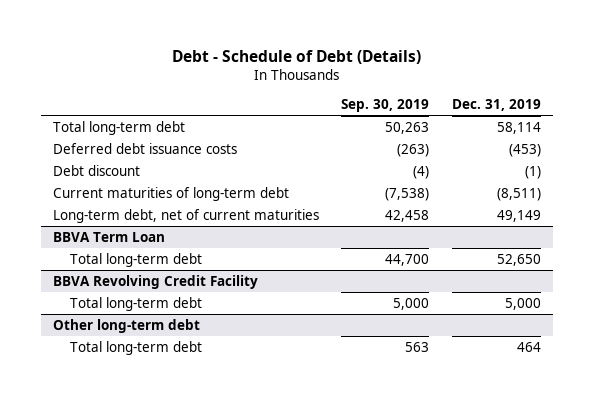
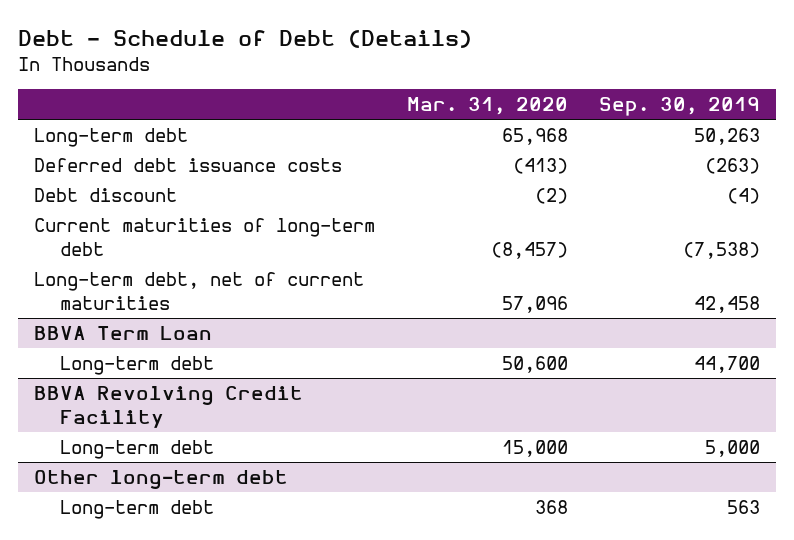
[452,99,542,112] Dec. 31, 2019 -> none
none -> [406,97,568,116] Mar. 31, 2020
[52,120,185,135] Total long-term debt -> [33,128,188,148] Long-term debt
[70,252,203,267] Total long-term debt -> [60,356,215,376] Long-term debt
[70,296,203,311] Total long-term debt -> [60,440,215,460] Long-term debt
[70,340,203,355] Total long-term debt -> [60,500,215,520] Long-term debt

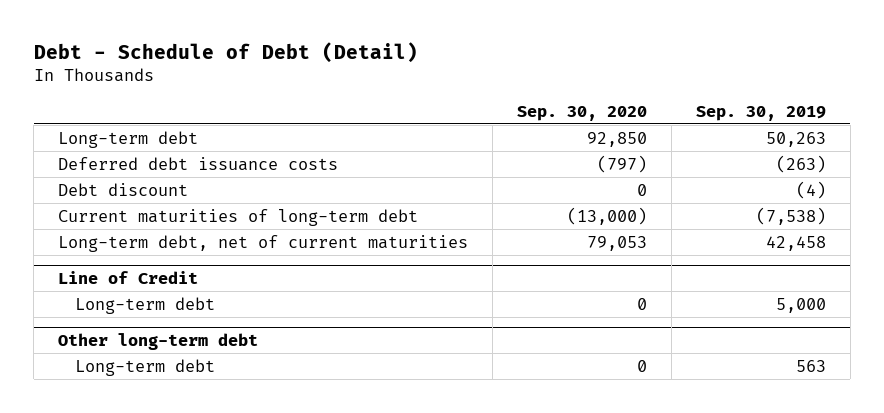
[17,30,472,49] Debt - Schedule of Debt (Details) -> [33,42,418,64] Debt - Schedule of Debt (Detail)
[406,97,568,116] Mar. 31, 2020 -> none
none -> [517,105,648,121] Sep. 30, 2020
[33,326,212,341] BBVA Term Loan -> none
[60,356,215,376] Long-term debt -> none
[33,386,303,428] BBVA Revolving Credit Facility -> [58,271,199,285] Line of Credit

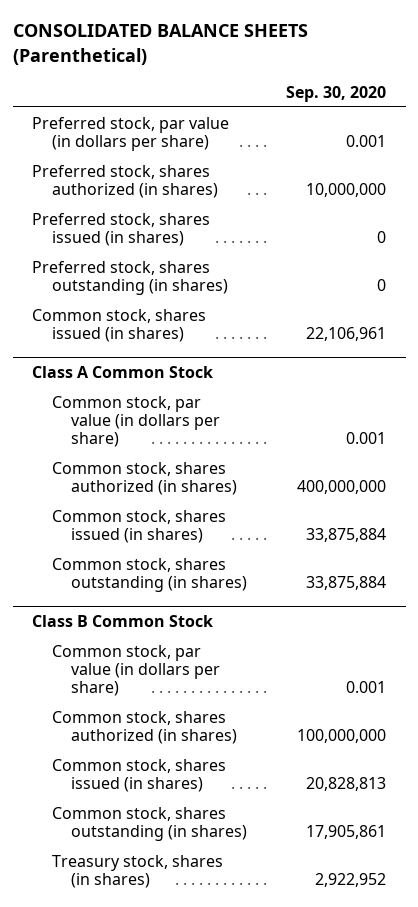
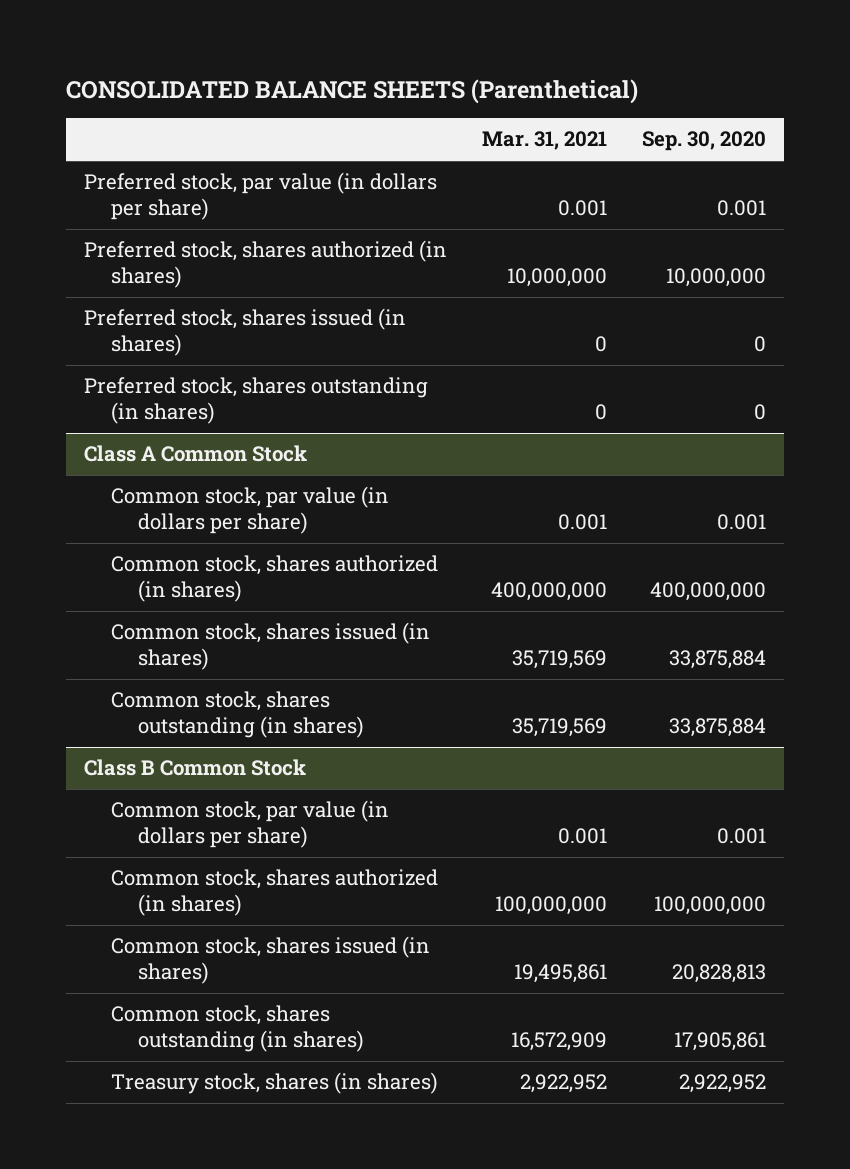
none -> [481,131,607,151] Mar. 31, 2021
[32,308,207,342] Common stock, shares issued (in shares) -> none

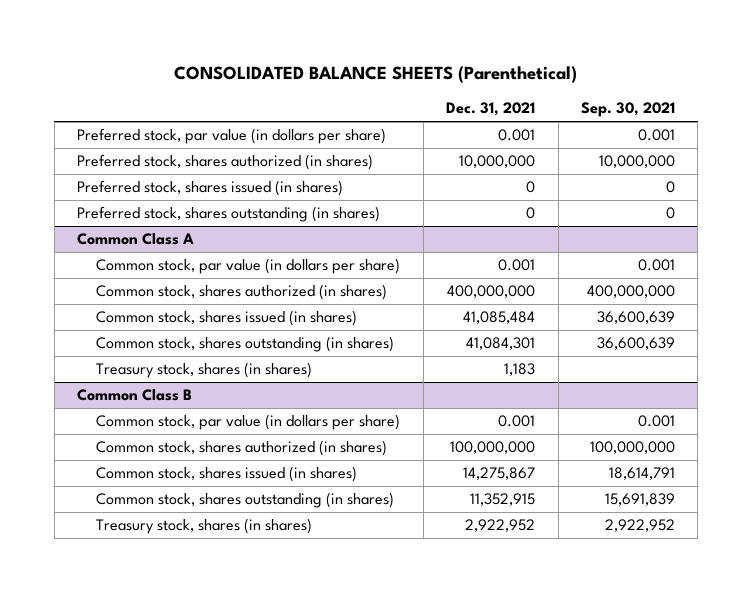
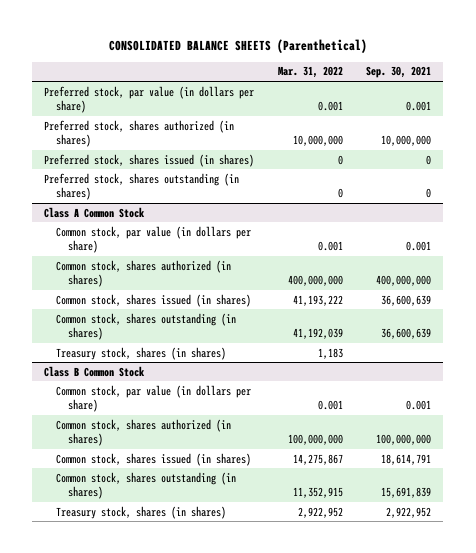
[446,102,536,117] Dec. 31, 2021 -> none
none -> [277,66,343,79] Mar. 31, 2022
[77,233,195,246] Common Class A -> [44,206,146,218] Class A Common Stock
[77,389,193,402] Common Class B -> [44,365,146,377] Class B Common Stock

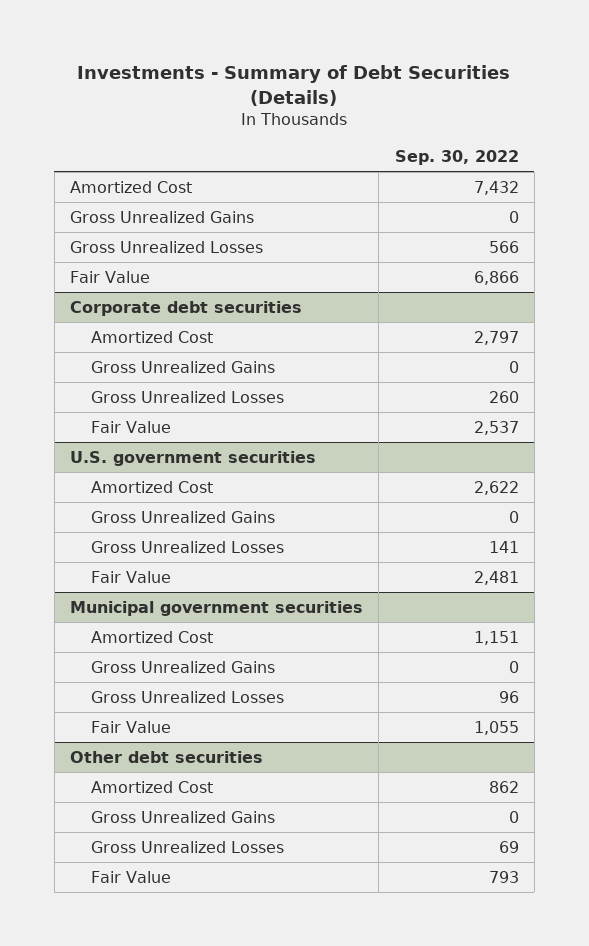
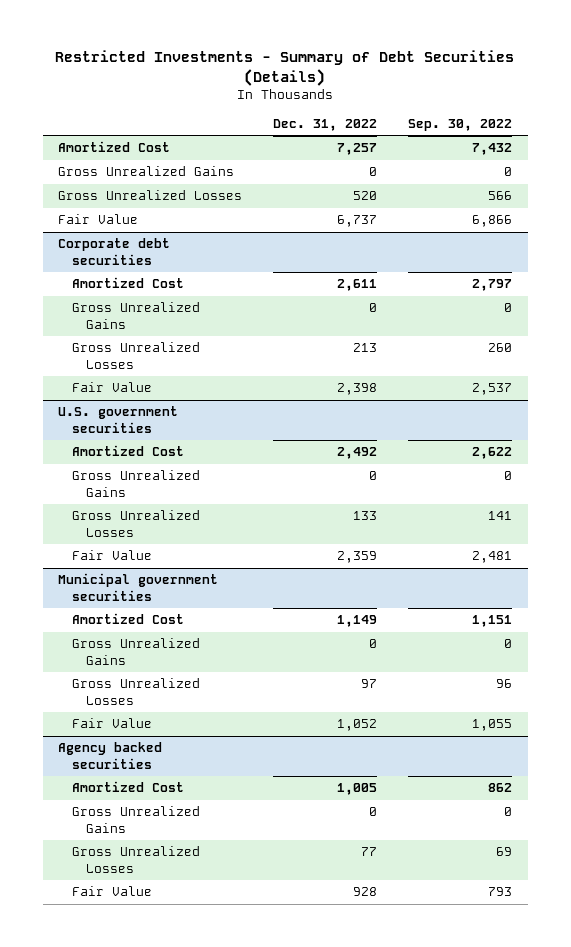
[77,65,511,106] Investments - Summary of Debt Securities (Details) -> [55,50,515,86] Restricted Investments - Summary of Debt Securities (Details)
none -> [273,118,378,131] Dec. 31, 2022
[70,750,264,763] Other debt securities -> [58,742,163,769] Agency backed securities

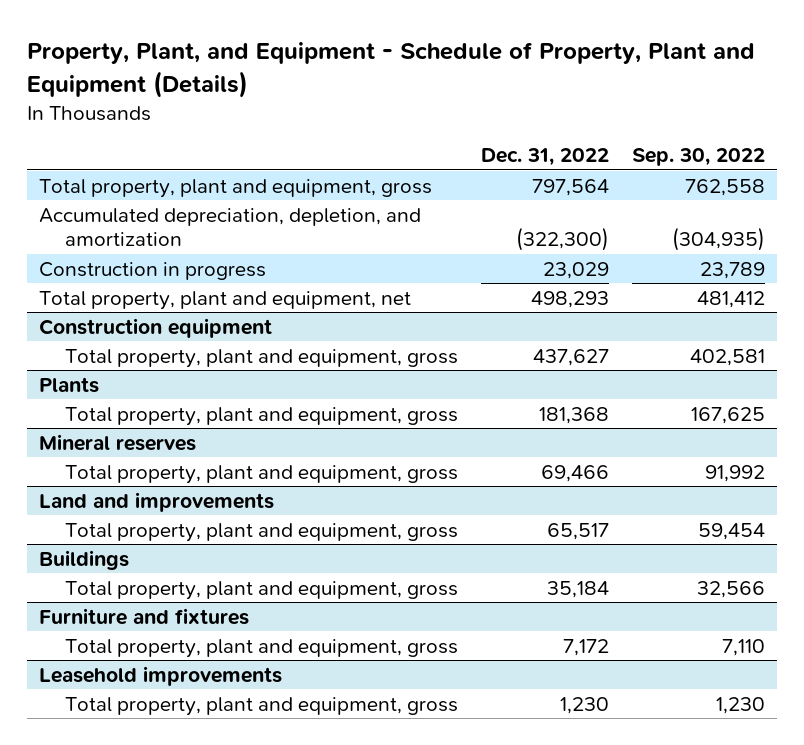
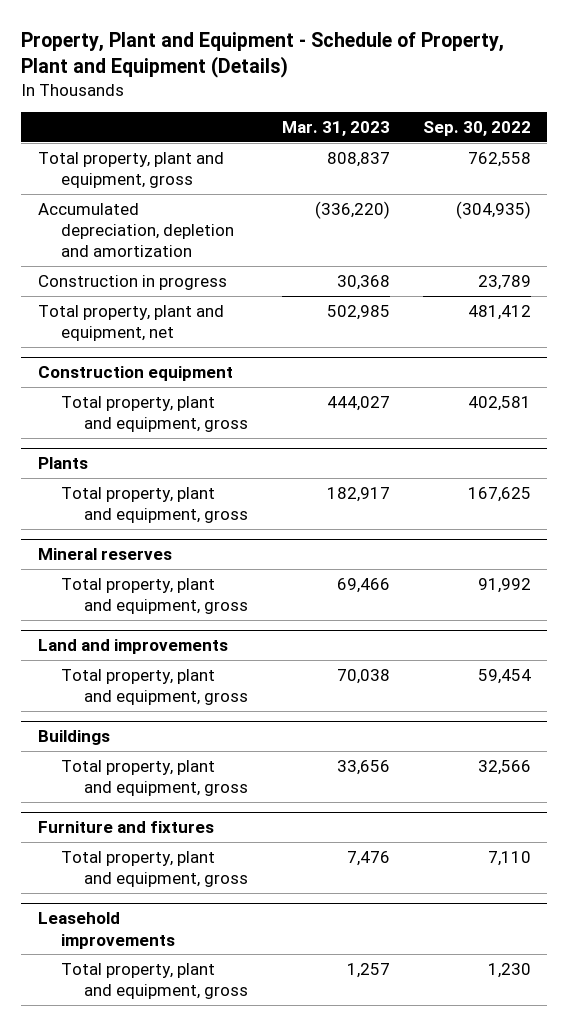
[27,42,756,98] Property, Plant, and Equipment - Schedule of Property, Plant and Equipment (Details) -> [20,32,504,79] Property, Plant and Equipment - Schedule of Property, Plant and Equipment (Details)
[481,148,610,167] Dec. 31, 2022 -> none
none -> [281,121,390,137] Mar. 31, 2023
[38,207,421,247] Accumulated depreciation, depletion, and amortization -> [37,202,234,258] Accumulated depreciation, depletion and amortization

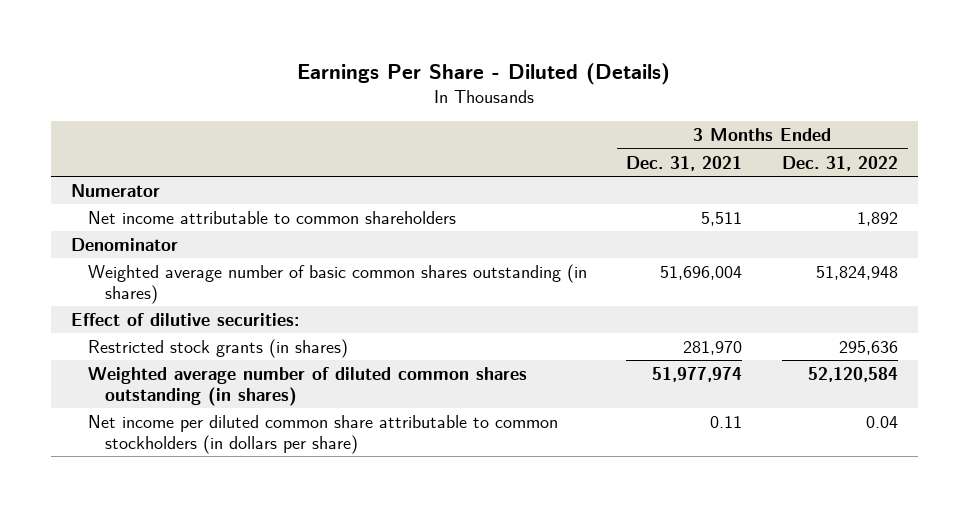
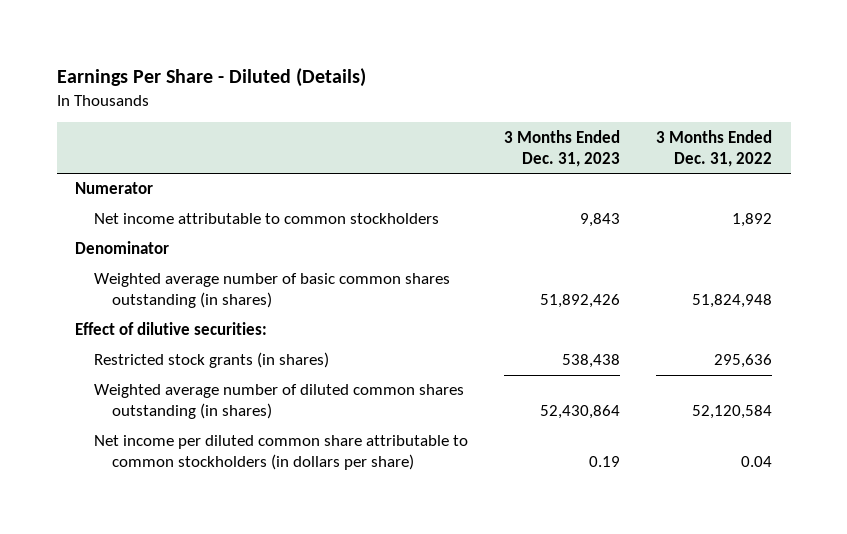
[626,155,743,171] Dec. 31, 2021 -> none
none -> [504,129,621,167] 3 Months Ended Dec. 31, 2023
[87,211,456,225] Net income attributable to common shareholders -> [93,213,439,225] Net income attributable to common stockholders

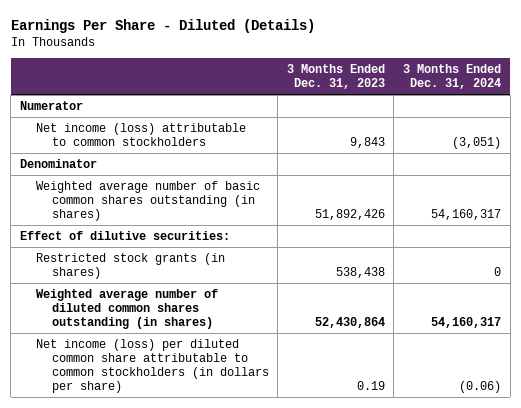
[656,129,773,167] 3 Months Ended Dec. 31, 2022 -> none
none -> [402,64,501,90] 3 Months Ended Dec. 31, 2024
[93,213,439,225] Net income attributable to common stockholders -> [35,122,246,146] Net income (loss) attributable to common stockholders
[93,435,468,471] Net income per diluted common share attributable to common stockholders (in dollars per share) -> [35,338,269,394] Net income (loss) per diluted common share attributable to common stockholders (in dollars per share)

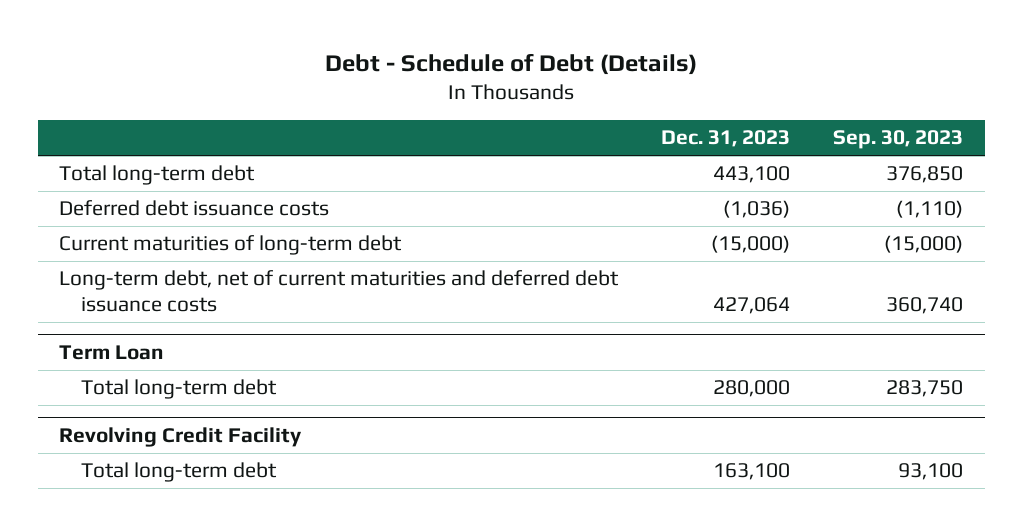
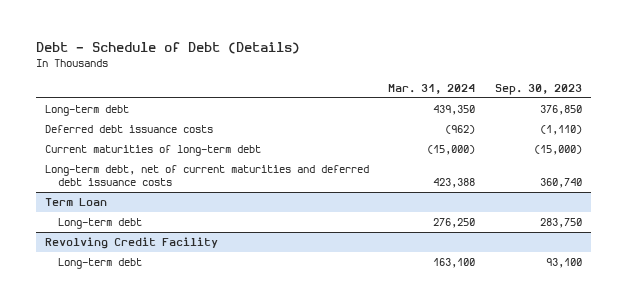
[661,130,791,148] Dec. 31, 2023 -> none
none -> [388,83,476,94] Mar. 31, 2024
[59,165,256,186] Total long-term debt -> [45,105,130,117] Long-term debt
[80,379,277,400] Total long-term debt -> [58,218,143,230] Long-term debt
[80,462,277,483] Total long-term debt -> [58,258,143,270] Long-term debt

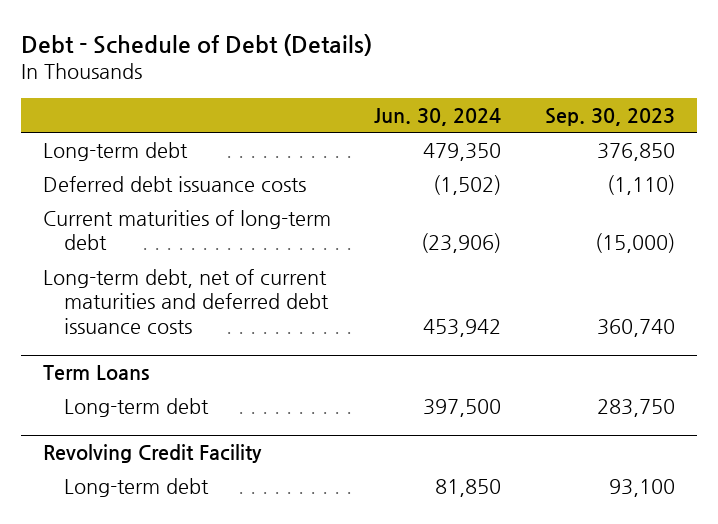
[388,83,476,94] Mar. 31, 2024 -> none
none -> [374,108,502,127] Jun. 30, 2024
[45,198,108,207] Term Loan -> [42,365,149,381] Term Loans

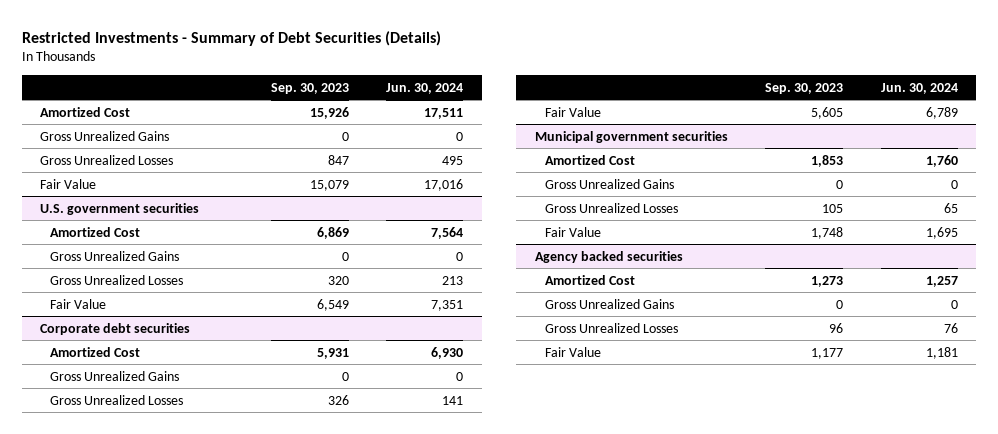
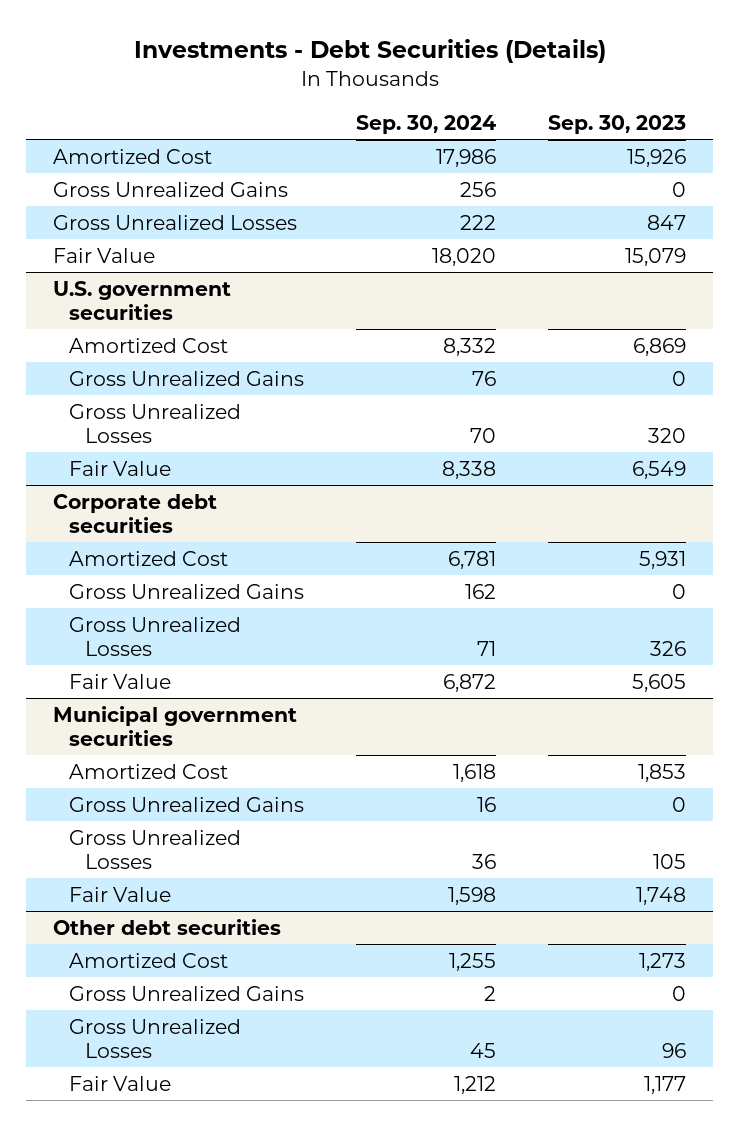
[21,30,441,46] Restricted Investments - Summary of Debt Securities (Details) -> [133,39,606,64] Investments - Debt Securities (Details)
[386,82,464,94] Jun. 30, 2024 -> none
none -> [356,115,497,135] Sep. 30, 2024
[534,250,683,263] Agency backed securities -> [52,918,281,935] Other debt securities

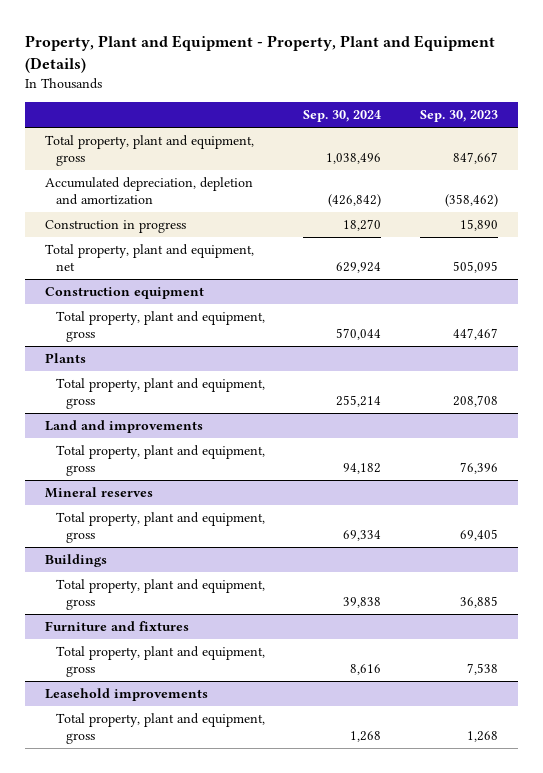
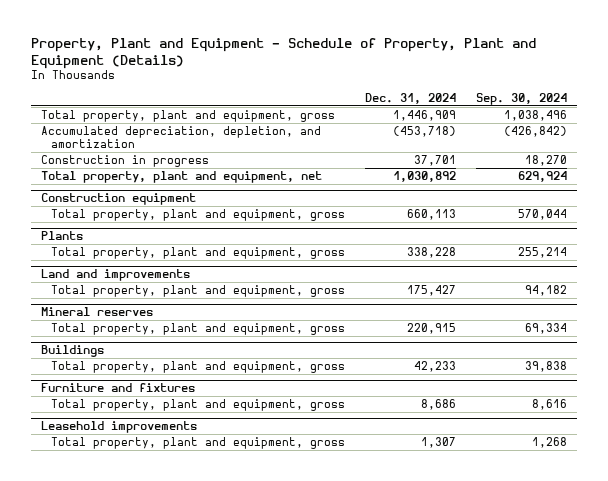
[25,35,496,74] Property, Plant and Equipment - Property, Plant and Equipment (Details) -> [31,37,537,69] Property, Plant and Equipment - Schedule of Property, Plant and Equipment (Details)
[420,110,499,123] Sep. 30, 2023 -> none
none -> [365,93,457,105] Dec. 31, 2024
[44,176,253,206] Accumulated depreciation, depletion and amortization -> [41,126,322,148] Accumulated depreciation, depletion, and amortization

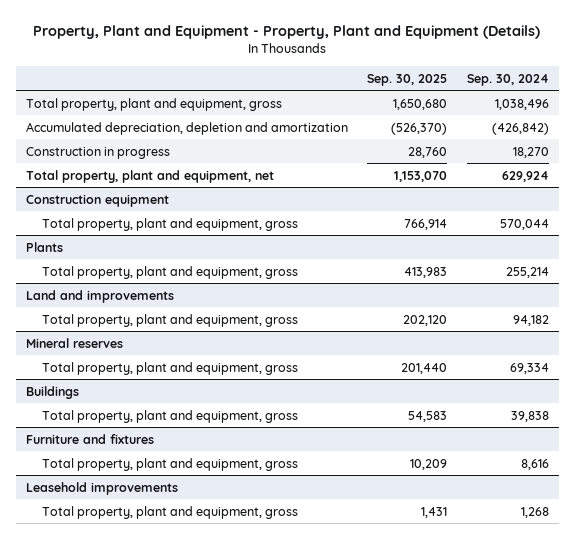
[31,37,537,69] Property, Plant and Equipment - Schedule of Property, Plant and Equipment (Details) -> [33,24,541,39] Property, Plant and Equipment - Property, Plant and Equipment (Details)
[365,93,457,105] Dec. 31, 2024 -> none
none -> [367,73,448,86] Sep. 30, 2025
[41,126,322,148] Accumulated depreciation, depletion, and amortization -> [25,121,348,135] Accumulated depreciation, depletion and amortization

